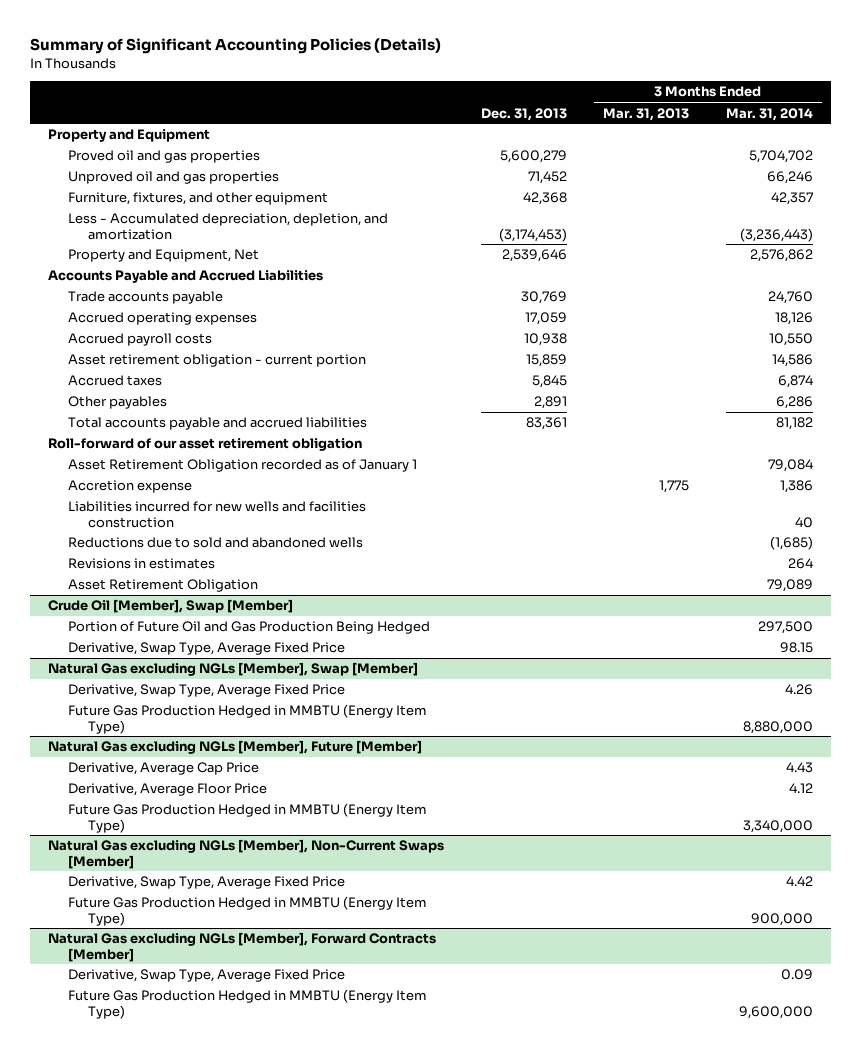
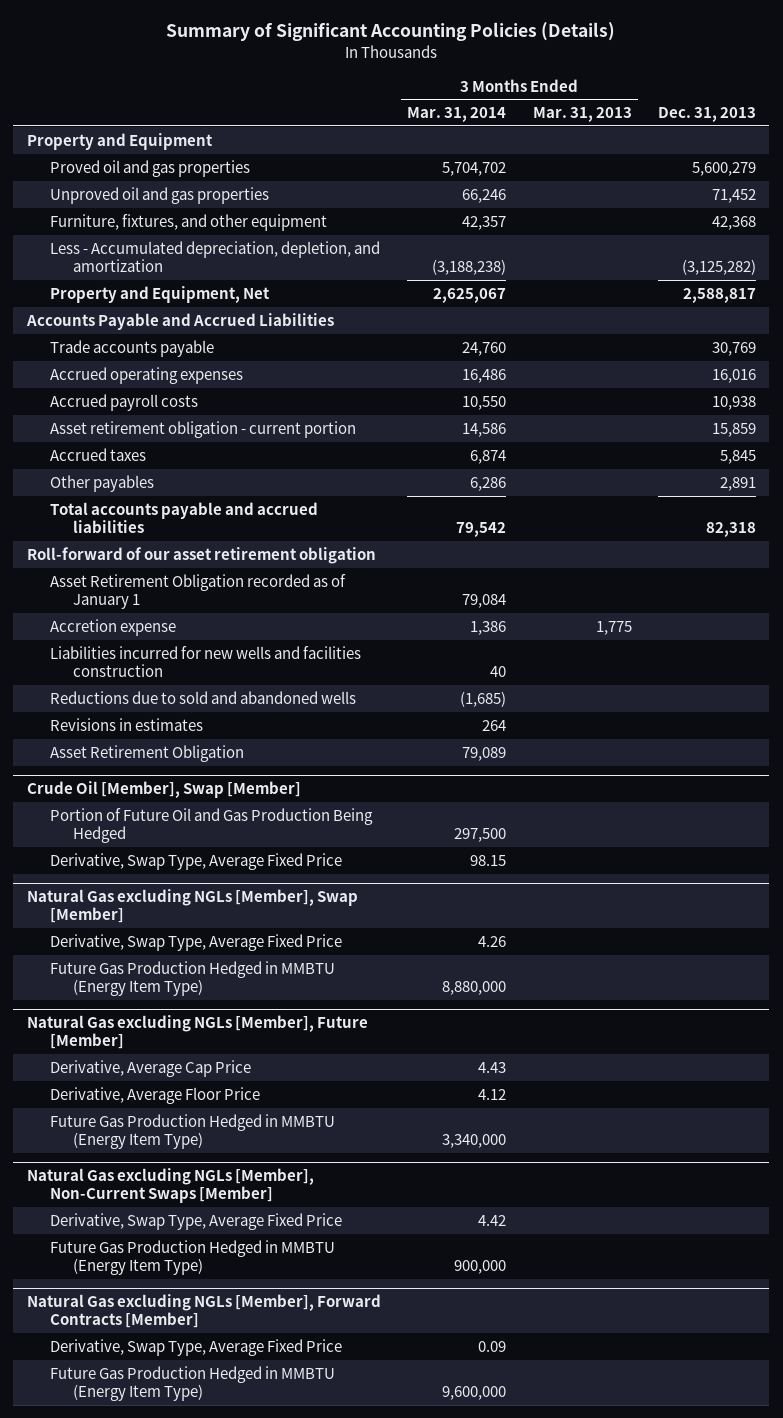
[498,227,567,242] (3,174,453) -> [682,259,757,276] (3,125,282)
[739,227,813,242] (3,236,443) -> [432,259,507,276] (3,188,238)
[501,249,567,263] 2,539,646 -> [683,287,757,303] 2,588,817
[749,249,813,263] 2,576,862 -> [433,287,507,303] 2,625,067
[524,312,567,326] 17,059 -> [712,368,757,383] 16,016
[774,312,813,326] 18,126 -> [462,368,507,383] 16,486
[525,417,567,431] 83,361 -> [706,522,757,538] 82,318
[775,417,813,431] 81,182 -> [456,522,507,538] 79,542

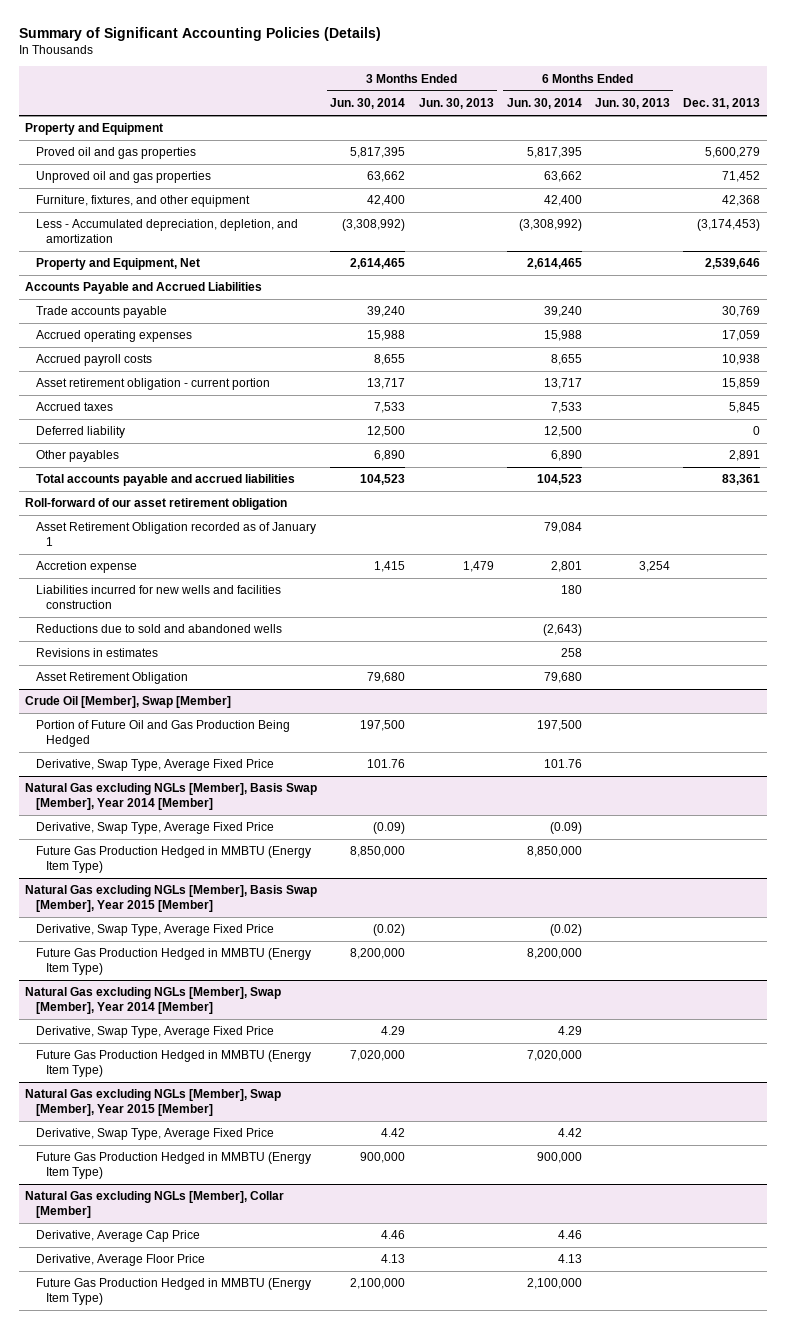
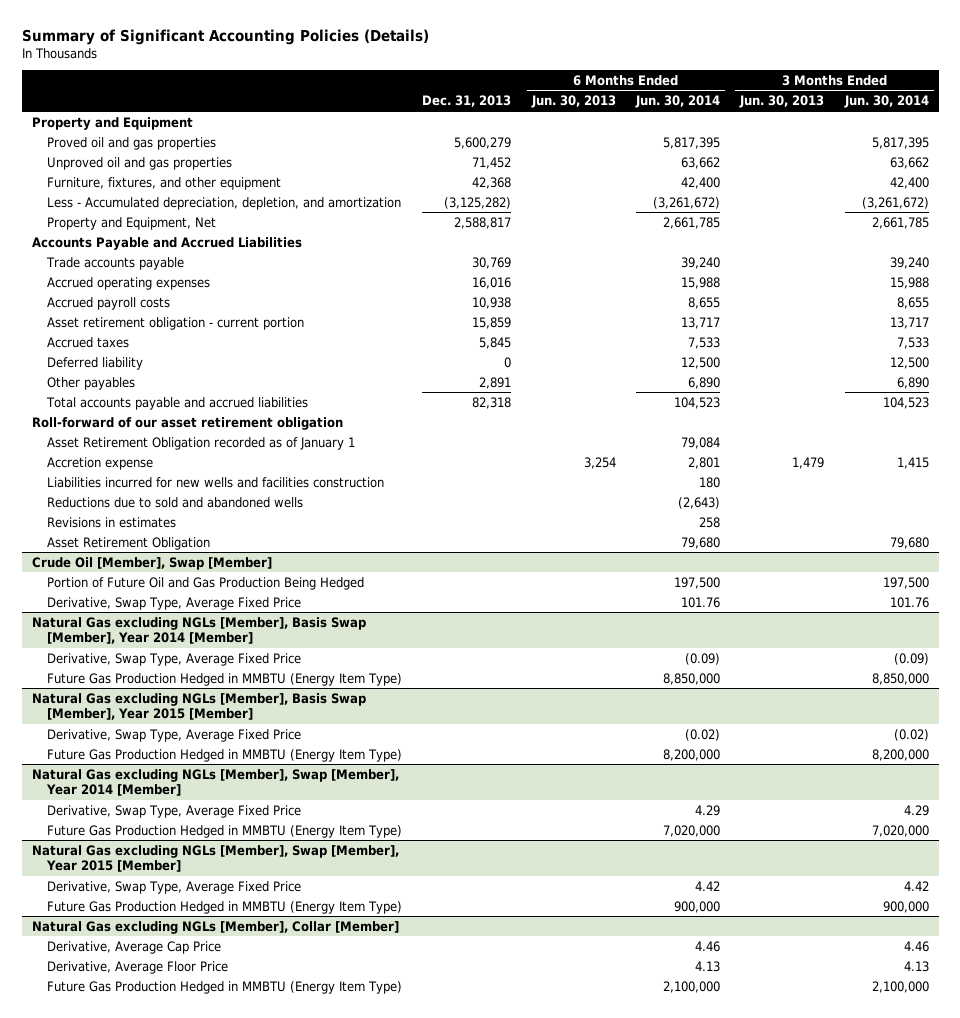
[342,219,406,232] (3,308,992) -> [861,196,929,209] (3,261,672)
[518,219,582,232] (3,308,992) -> [653,196,721,209] (3,261,672)
[697,219,761,232] (3,174,453) -> [444,196,512,209] (3,125,282)
[350,258,406,270] 2,614,465 -> [871,216,929,229] 2,661,785
[526,258,582,270] 2,614,465 -> [663,216,721,229] 2,661,785
[705,258,761,270] 2,539,646 -> [454,216,512,229] 2,588,817
[722,330,761,342] 17,059 -> [472,276,512,289] 16,016
[722,474,761,486] 83,361 -> [472,396,512,409] 82,318

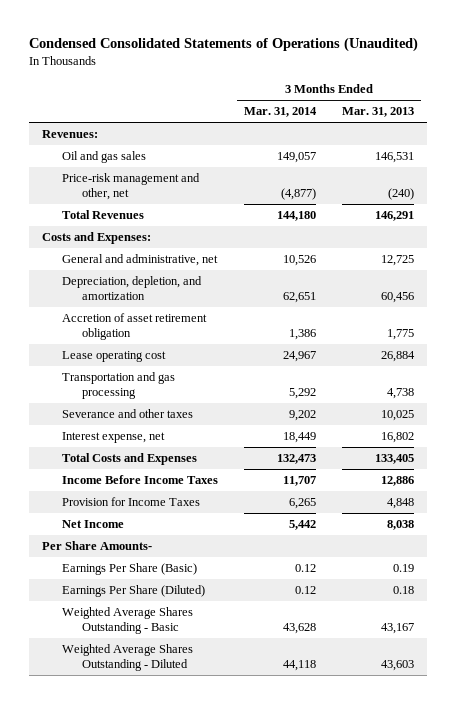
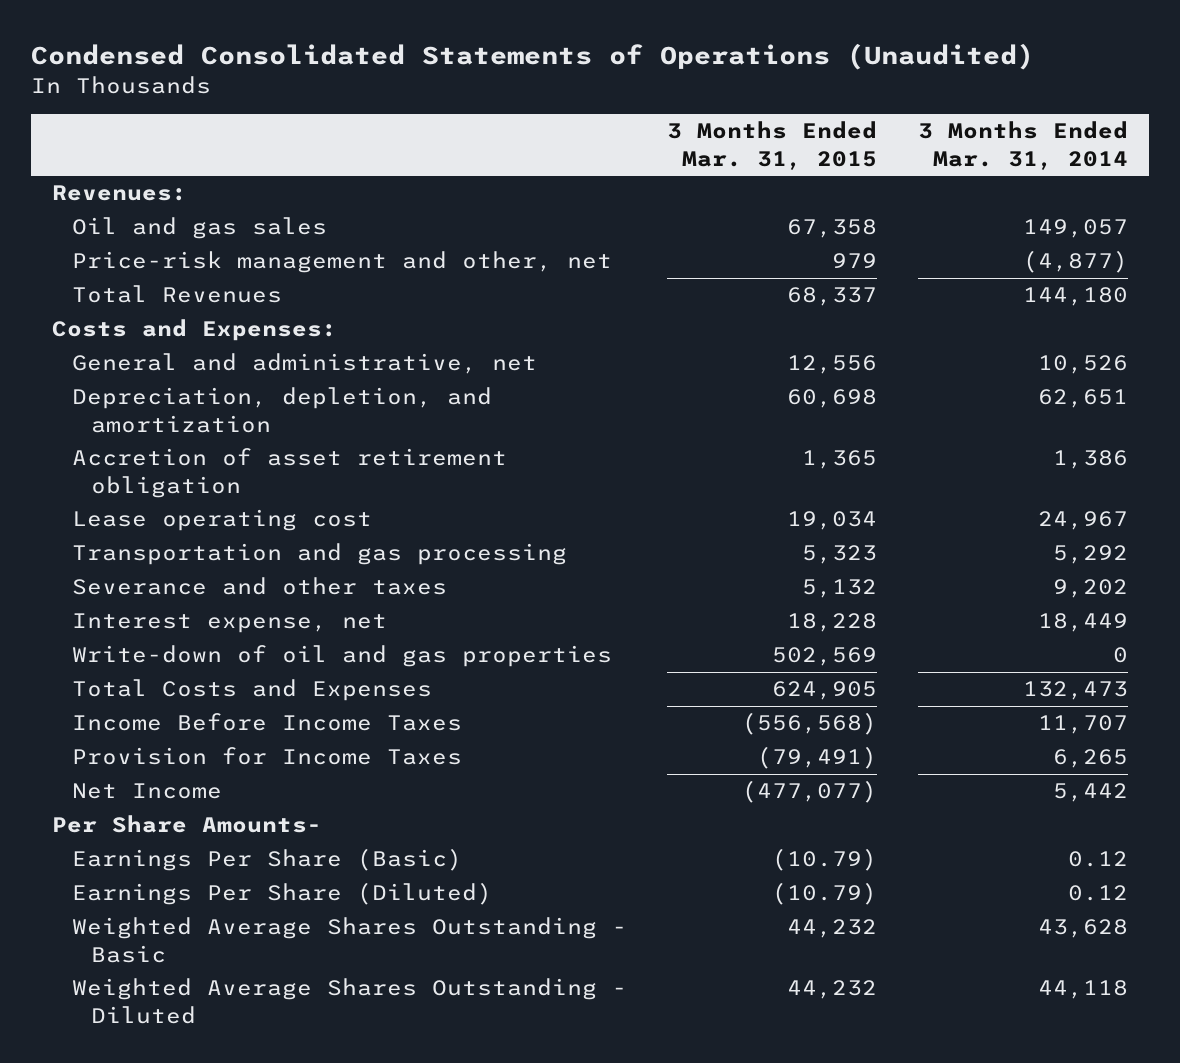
[342,107,415,118] Mar. 31, 2013 -> none
none -> [667,121,878,170] 3 Months Ended Mar. 31, 2015
none -> [71,645,612,668] Write-down of oil and gas properties

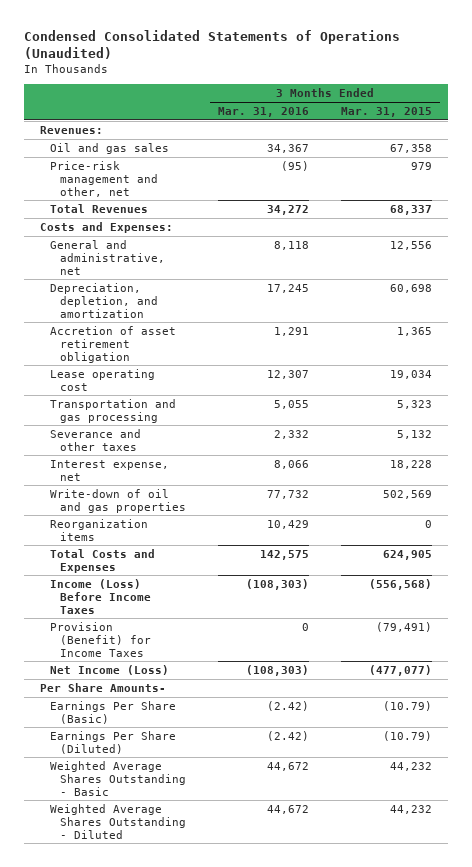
[918,121,1129,170] 3 Months Ended Mar. 31, 2014 -> none
none -> [218,106,310,117] Mar. 31, 2016
none -> [50,518,149,541] Reorganization items
[71,713,462,732] Income Before Income Taxes -> [50,578,152,614] Income (Loss) Before Income Taxes
[71,747,462,766] Provision for Income Taxes -> [50,621,152,657] Provision (Benefit) for Income Taxes
[71,783,222,800] Net Income -> [50,664,170,675] Net Income (Loss)

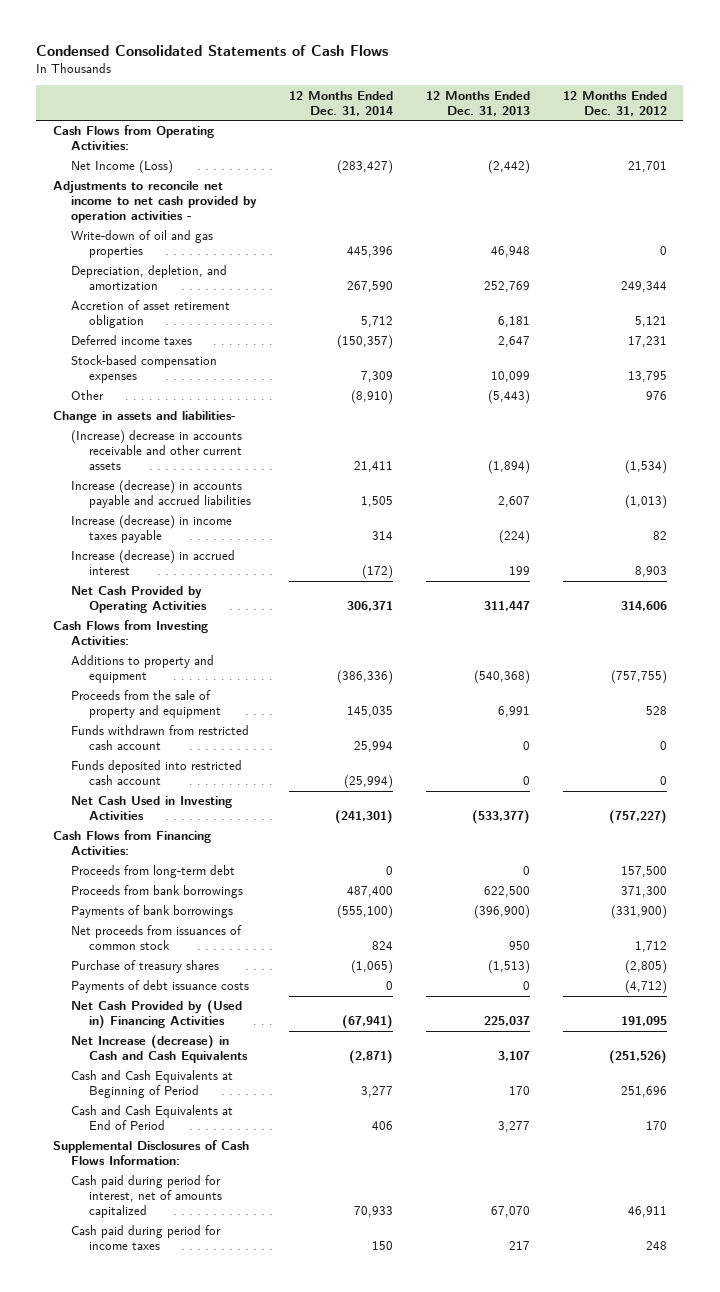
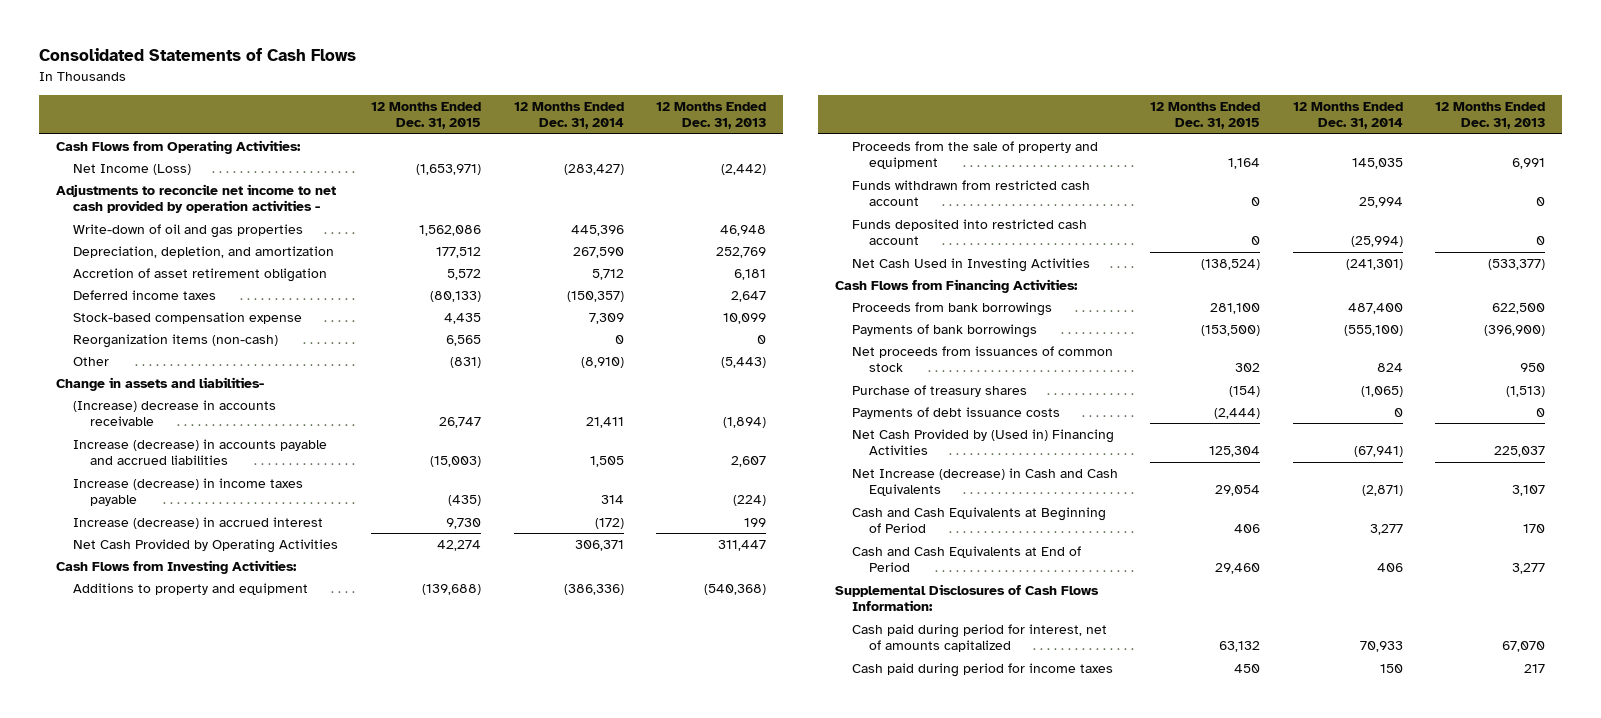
[36,44,389,56] Condensed Consolidated Statements of Cash Flows -> [39,48,357,62] Consolidated Statements of Cash Flows
[562,90,667,116] 12 Months Ended Dec. 31, 2012 -> none
none -> [371,101,482,130] 12 Months Ended Dec. 31, 2015
[70,355,217,384] Stock-based compensation expenses -> [72,311,302,324] Stock-based compensation expense
none -> [72,333,278,348] Reorganization items (non-cash)
[70,430,242,471] (Increase) decrease in accounts receivable and other current assets -> [72,399,276,427] (Increase) decrease in accounts receivable
[70,865,235,879] Proceeds from long-term debt -> none

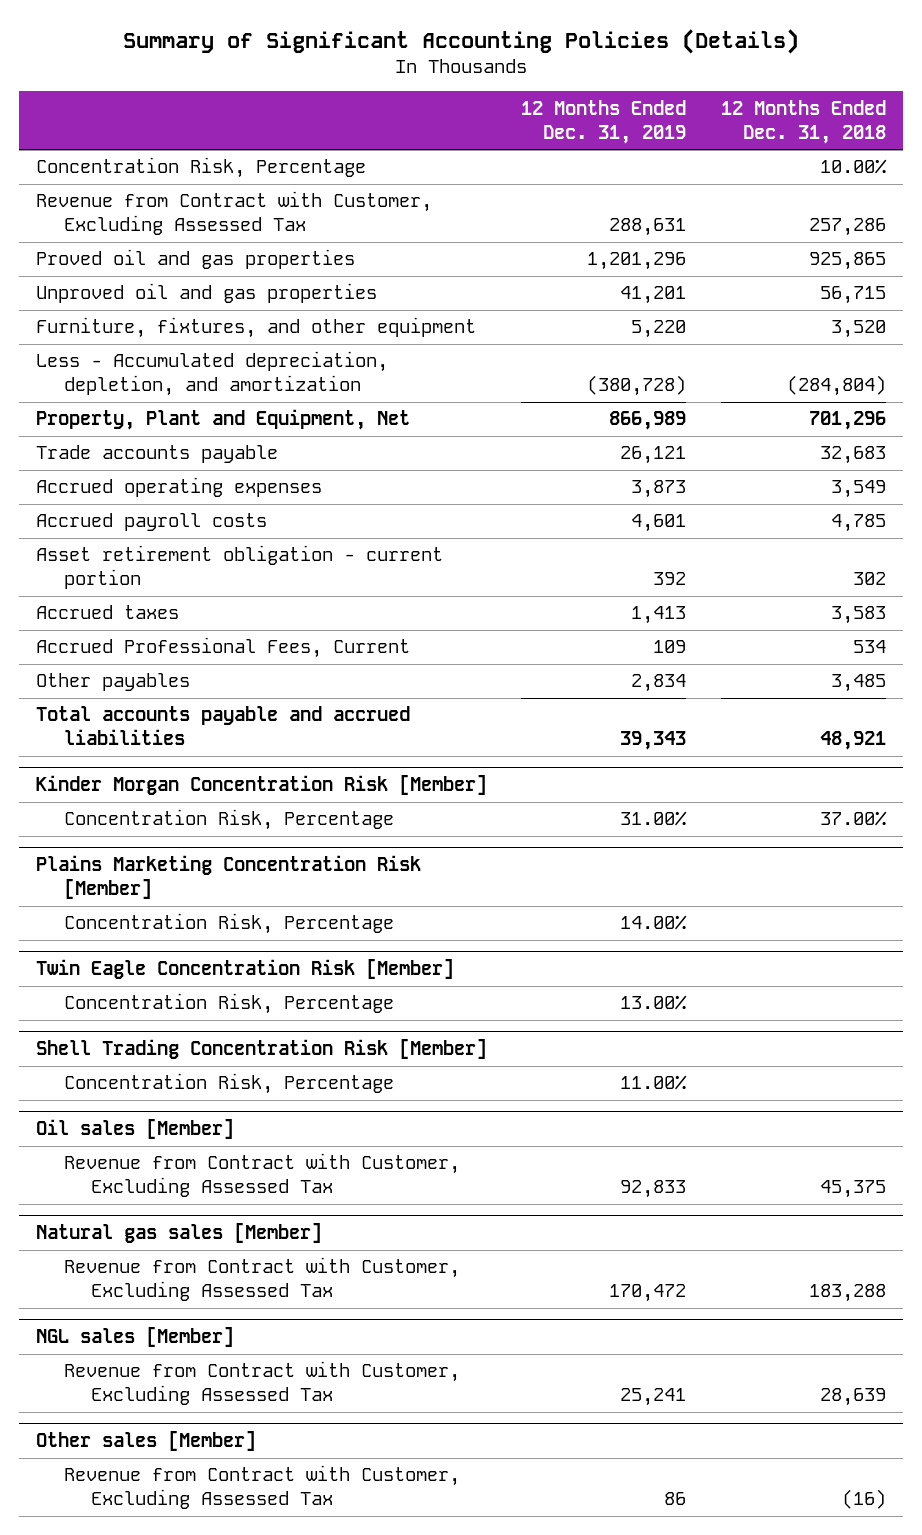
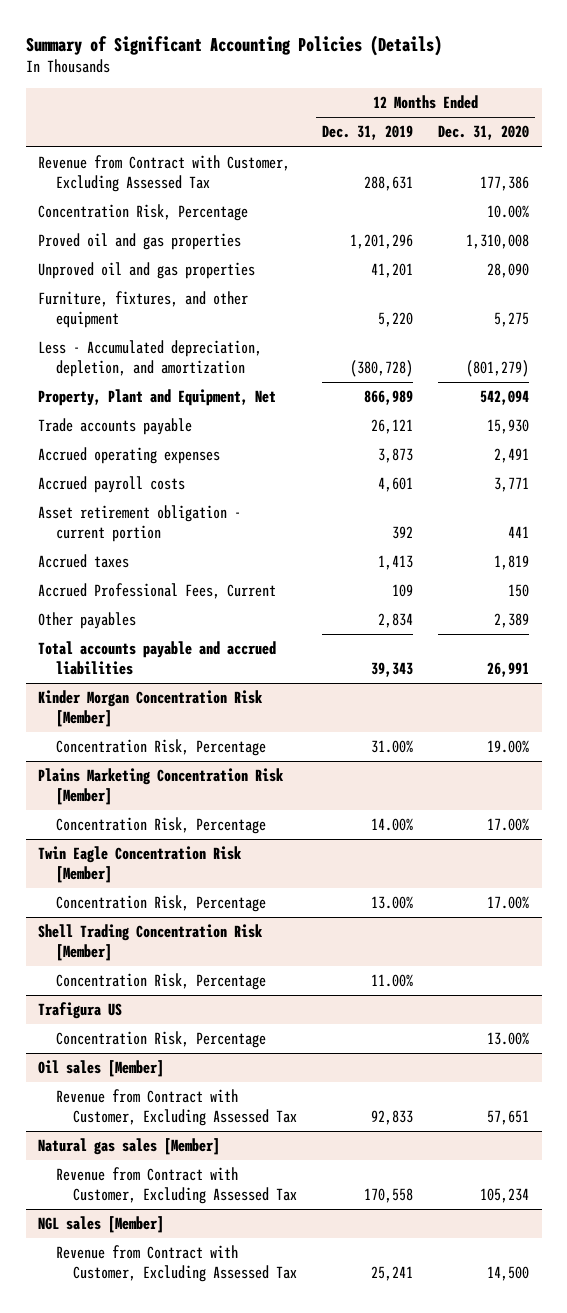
[720,99,886,144] 12 Months Ended Dec. 31, 2018 -> none
none -> [438,125,530,141] Dec. 31, 2020
[35,157,366,179] Concentration Risk, Percentage -> [38,204,249,222] Concentration Risk, Percentage
none -> [38,1002,123,1020] Trafigura US
none -> [55,1031,266,1049] Concentration Risk, Percentage
[609,1284,687,1303] 170,472 -> [364,1188,414,1204] 170,558
[35,1431,256,1452] Other sales [Member] -> none
[63,1465,460,1510] Revenue from Contract with Customer, Excluding Assessed Tax -> none

